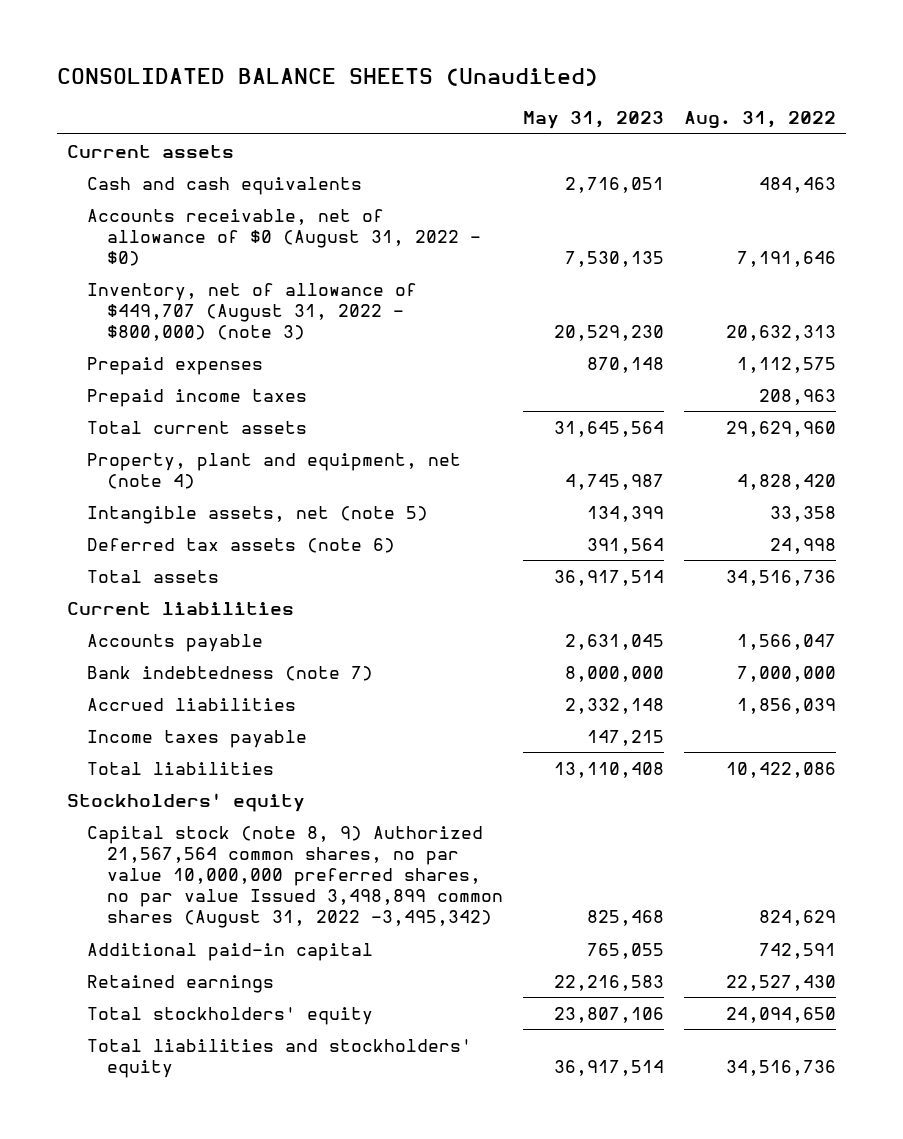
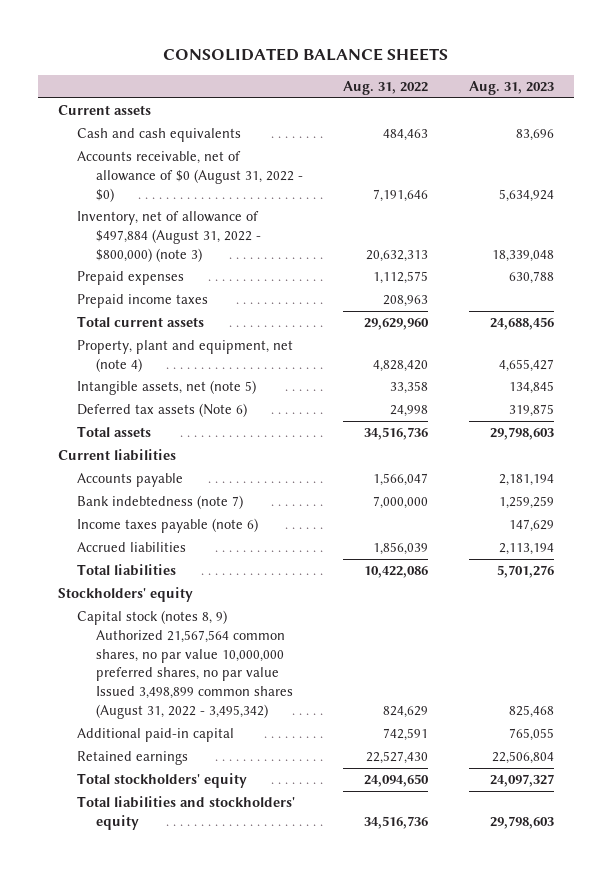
[56,68,598,87] CONSOLIDATED BALANCE SHEETS (Unaudited) -> [162,48,448,62] CONSOLIDATED BALANCE SHEETS
[522,111,664,130] May 31, 2023 -> none
none -> [468,81,554,96] Aug. 31, 2023
[86,282,417,342] Inventory, net of allowance of $449,707 (August 31, 2022 - $800,000) (note 3) -> [76,211,261,262] Inventory, net of allowance of $497,884 (August 31, 2022 - $800,000) (note 3)
[86,537,395,553] Deferred tax assets (note 6) -> [76,403,247,418] Deferred tax assets (Note 6)
none -> [76,518,258,534] Income taxes payable (note 6)
[86,729,307,748] Income taxes payable -> none
[86,825,503,929] Capital stock (note 8, 9) Authorized 21,567,564 common shares, no par value 10,000,000 preferred shares, no par value Issued 3,498,899 common shares (August 31, 2022 -3,495,342) -> [76,610,293,719] Capital stock (notes 8, 9) Authorized 21,567,564 common shares, no par value 10,000,000 preferred shares, no par value Issued 3,498,899 common shares (August 31, 2022 - 3,495,342)

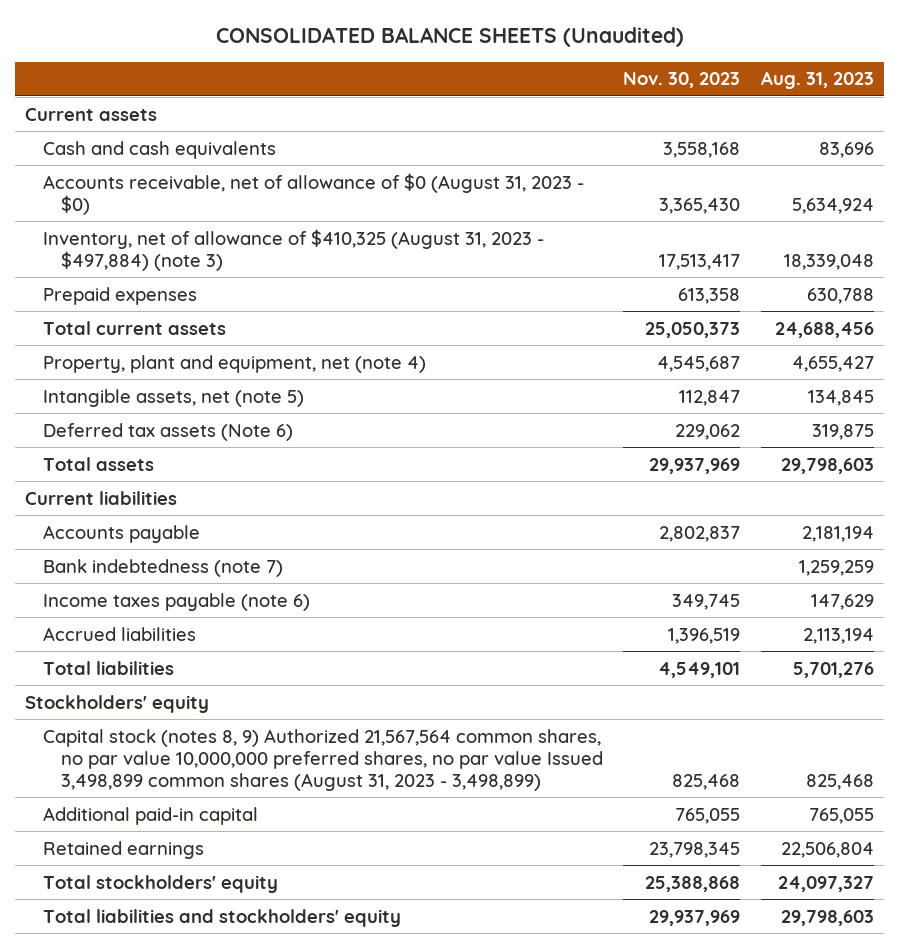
[162,48,448,62] CONSOLIDATED BALANCE SHEETS -> [215,27,684,48] CONSOLIDATED BALANCE SHEETS (Unaudited)
[343,81,429,96] Aug. 31, 2022 -> none
none -> [623,72,741,89] Nov. 30, 2023
[76,151,303,202] Accounts receivable, net of allowance of $0 (August 31, 2022 - $0) -> [42,172,584,215] Accounts receivable, net of allowance of $0 (August 31, 2023 - $0)
[76,211,261,262] Inventory, net of allowance of $497,884 (August 31, 2022 - $800,000) (note 3) -> [42,228,544,271] Inventory, net of allowance of $410,325 (August 31, 2023 - $497,884) (note 3)
[76,294,208,309] Prepaid income taxes -> none
[76,610,293,719] Capital stock (notes 8, 9) Authorized 21,567,564 common shares, no par value 10,000,000 preferred shares, no par value Issued 3,498,899 common shares (August 31, 2022 - 3,495,342) -> [42,728,603,791] Capital stock (notes 8, 9) Authorized 21,567,564 common shares, no par value 10,000,000 preferred shares, no par value Issued 3,498,899 common shares (August 31, 2023 - 3,498,899)

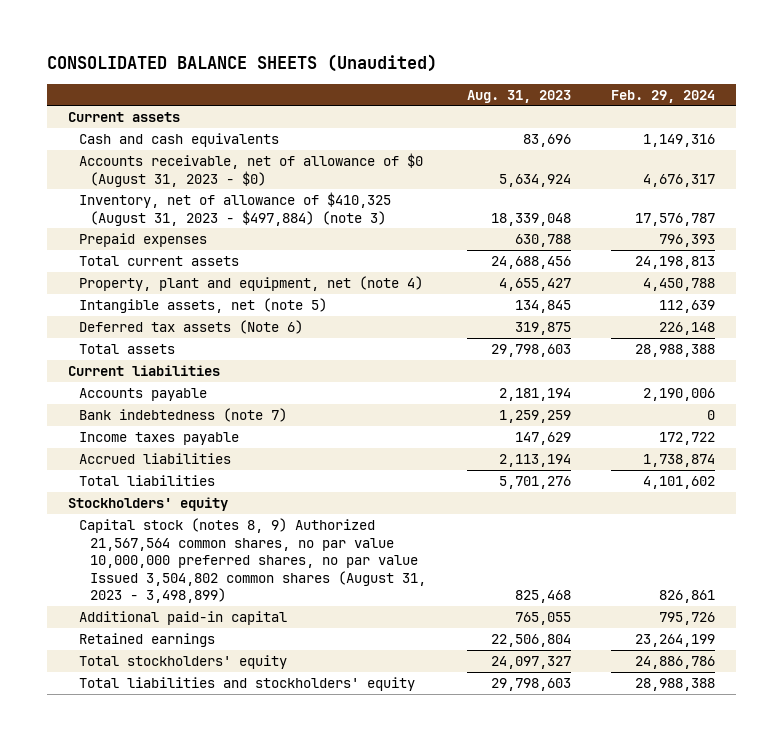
[623,72,741,89] Nov. 30, 2023 -> none
none -> [611,89,716,103] Feb. 29, 2024
[42,592,310,611] Income taxes payable (note 6) -> [78,431,239,445] Income taxes payable
[42,728,603,791] Capital stock (notes 8, 9) Authorized 21,567,564 common shares, no par value 10,000,000 preferred shares, no par value Issued 3,498,899 common shares (August 31, 2023 - 3,498,899) -> [78,517,427,604] Capital stock (notes 8, 9) Authorized 21,567,564 common shares, no par value 10,000,000 preferred shares, no par value Issued 3,504,802 common shares (August 31, 2023 - 3,498,899)

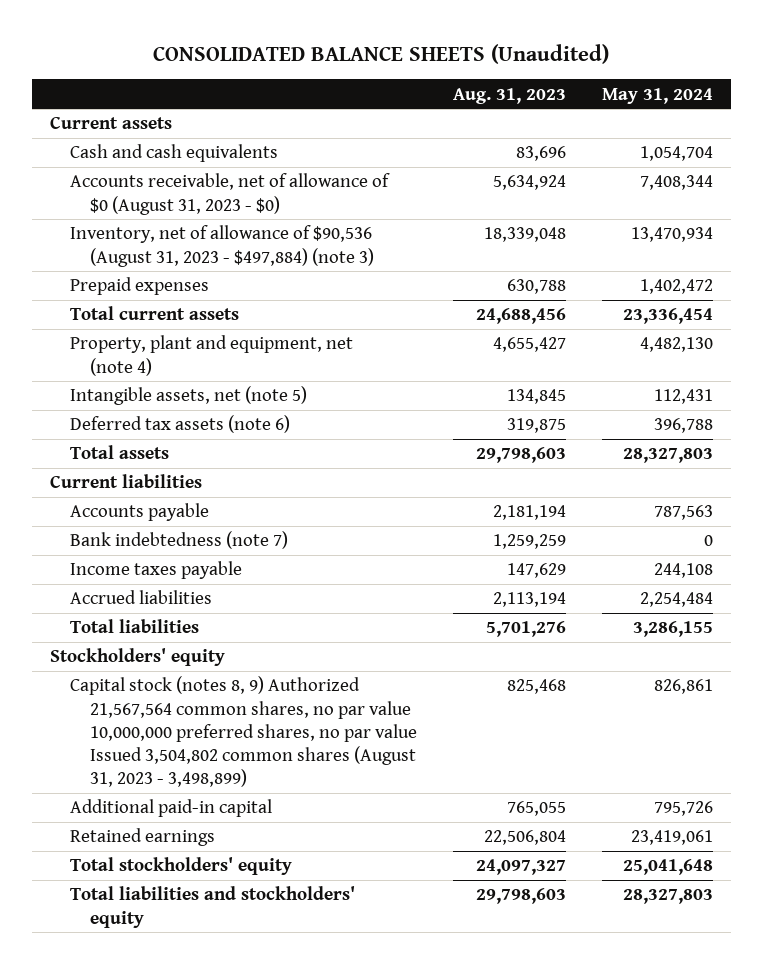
[611,89,716,103] Feb. 29, 2024 -> none
none -> [601,87,713,104] May 31, 2024
[78,191,391,226] Inventory, net of allowance of $410,325 (August 31, 2023 - $497,884) (note 3) -> [70,225,375,267] Inventory, net of allowance of $90,536 (August 31, 2023 - $497,884) (note 3)
[78,319,303,334] Deferred tax assets (Note 6) -> [70,415,291,434] Deferred tax assets (note 6)

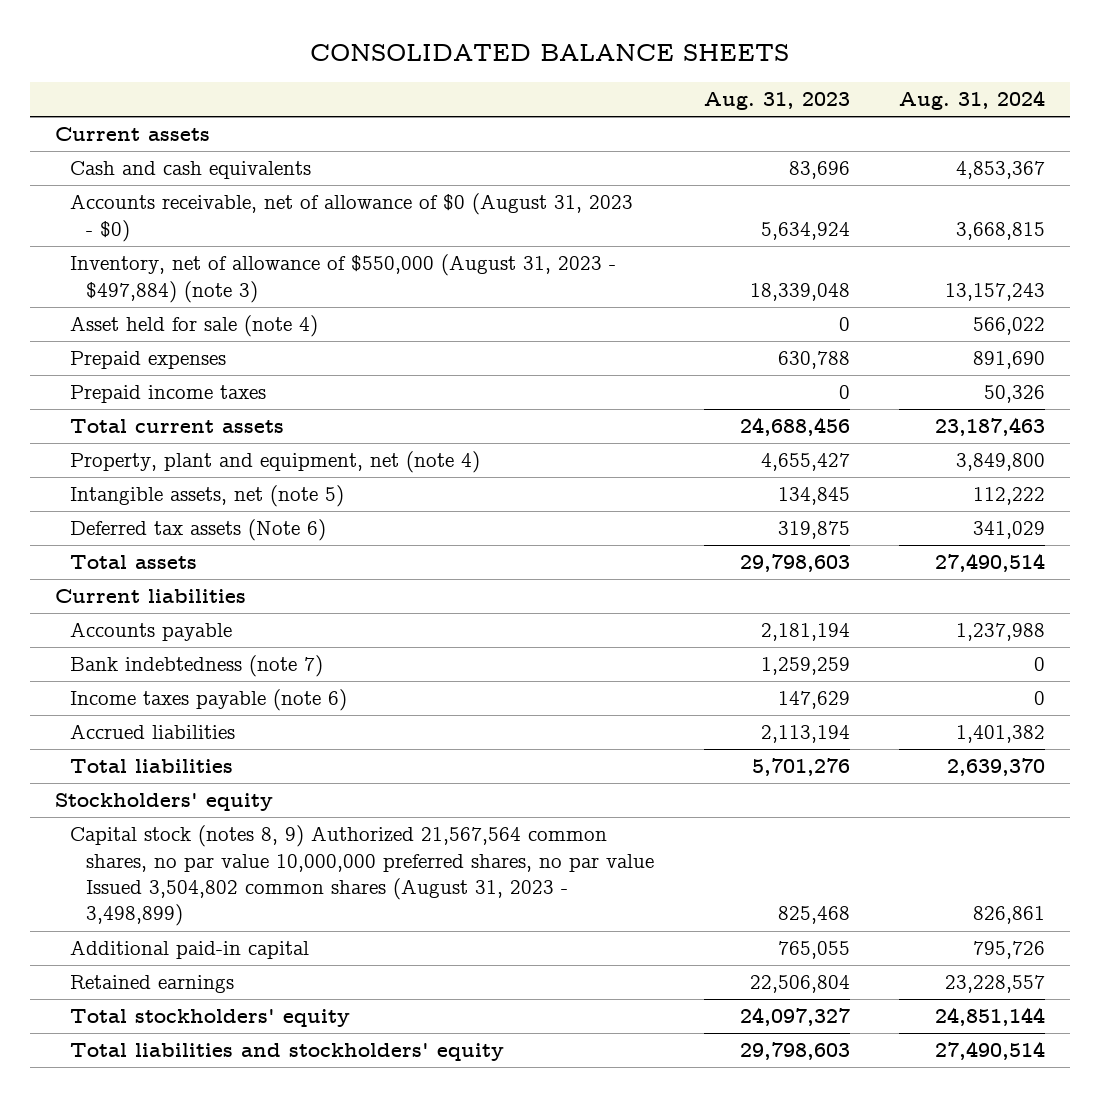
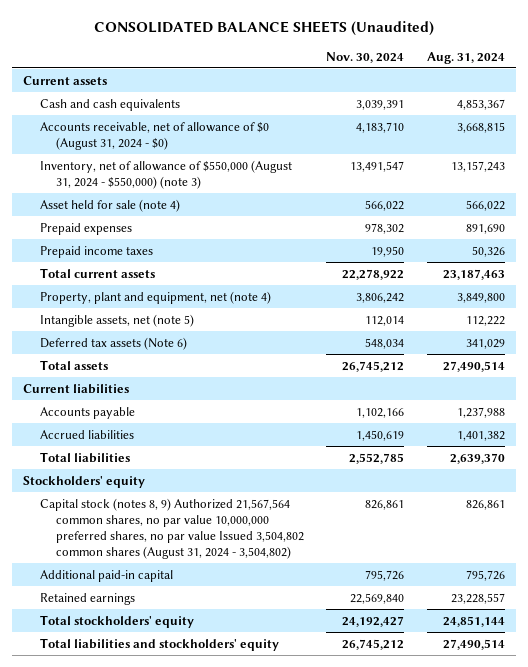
[309,44,789,62] CONSOLIDATED BALANCE SHEETS -> [94,21,435,37] CONSOLIDATED BALANCE SHEETS (Unaudited)
[703,91,850,110] Aug. 31, 2023 -> none
none -> [326,51,405,63] Nov. 30, 2024
[70,193,634,242] Accounts receivable, net of allowance of $0 (August 31, 2023 - $0) -> [39,121,269,150] Accounts receivable, net of allowance of $0 (August 31, 2024 - $0)
[70,254,617,303] Inventory, net of allowance of $550,000 (August 31, 2023 - $497,884) (note 3) -> [39,159,292,189] Inventory, net of allowance of $550,000 (August 31, 2024 - $550,000) (note 3)
[70,655,324,678] Bank indebtedness (note 7) -> none
[70,689,348,712] Income taxes payable (note 6) -> none
[70,825,655,927] Capital stock (notes 8, 9) Authorized 21,567,564 common shares, no par value 10,000,000 preferred shares, no par value Issued 3,504,802 common shares (August 31, 2023 - 3,498,899) -> [39,497,304,560] Capital stock (notes 8, 9) Authorized 21,567,564 common shares, no par value 10,000,000 preferred shares, no par value Issued 3,504,802 common shares (August 31, 2024 - 3,504,802)

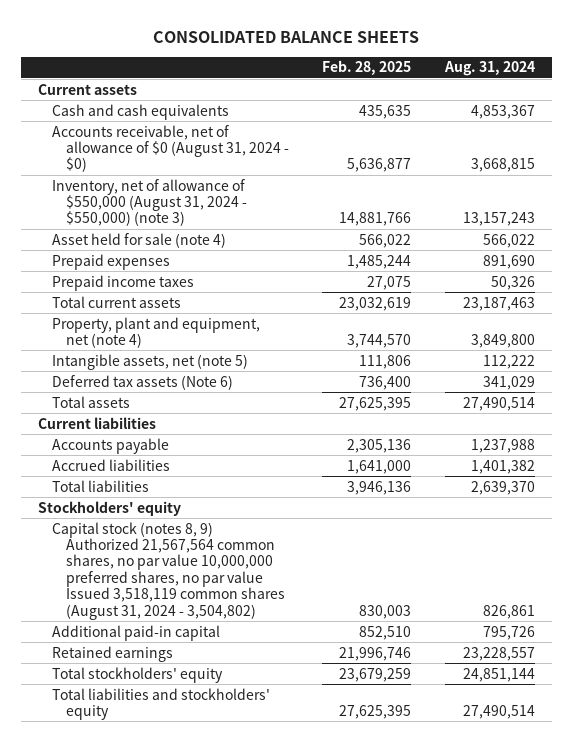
[94,21,435,37] CONSOLIDATED BALANCE SHEETS (Unaudited) -> [153,30,420,43] CONSOLIDATED BALANCE SHEETS
[326,51,405,63] Nov. 30, 2024 -> none
none -> [322,60,412,76] Feb. 28, 2025
[39,497,304,560] Capital stock (notes 8, 9) Authorized 21,567,564 common shares, no par value 10,000,000 preferred shares, no par value Issued 3,504,802 common shares (August 31, 2024 - 3,504,802) -> [51,521,285,620] Capital stock (notes 8, 9) Authorized 21,567,564 common shares, no par value 10,000,000 preferred shares, no par value Issued 3,518,119 common shares (August 31, 2024 - 3,504,802)

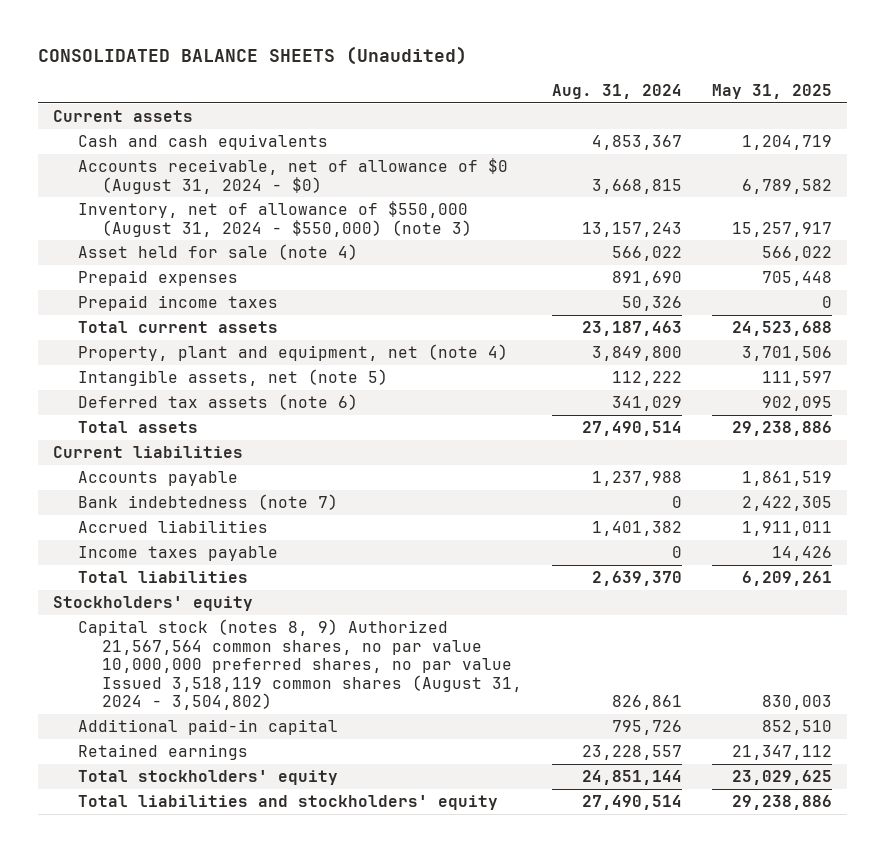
[153,30,420,43] CONSOLIDATED BALANCE SHEETS -> [37,46,467,66] CONSOLIDATED BALANCE SHEETS (Unaudited)
[322,60,412,76] Feb. 28, 2025 -> none
none -> [712,84,833,100] May 31, 2025
[51,374,233,390] Deferred tax assets (Note 6) -> [77,394,358,411] Deferred tax assets (note 6)
none -> [77,494,338,511] Bank indebtedness (note 7)
none -> [77,546,278,562] Income taxes payable

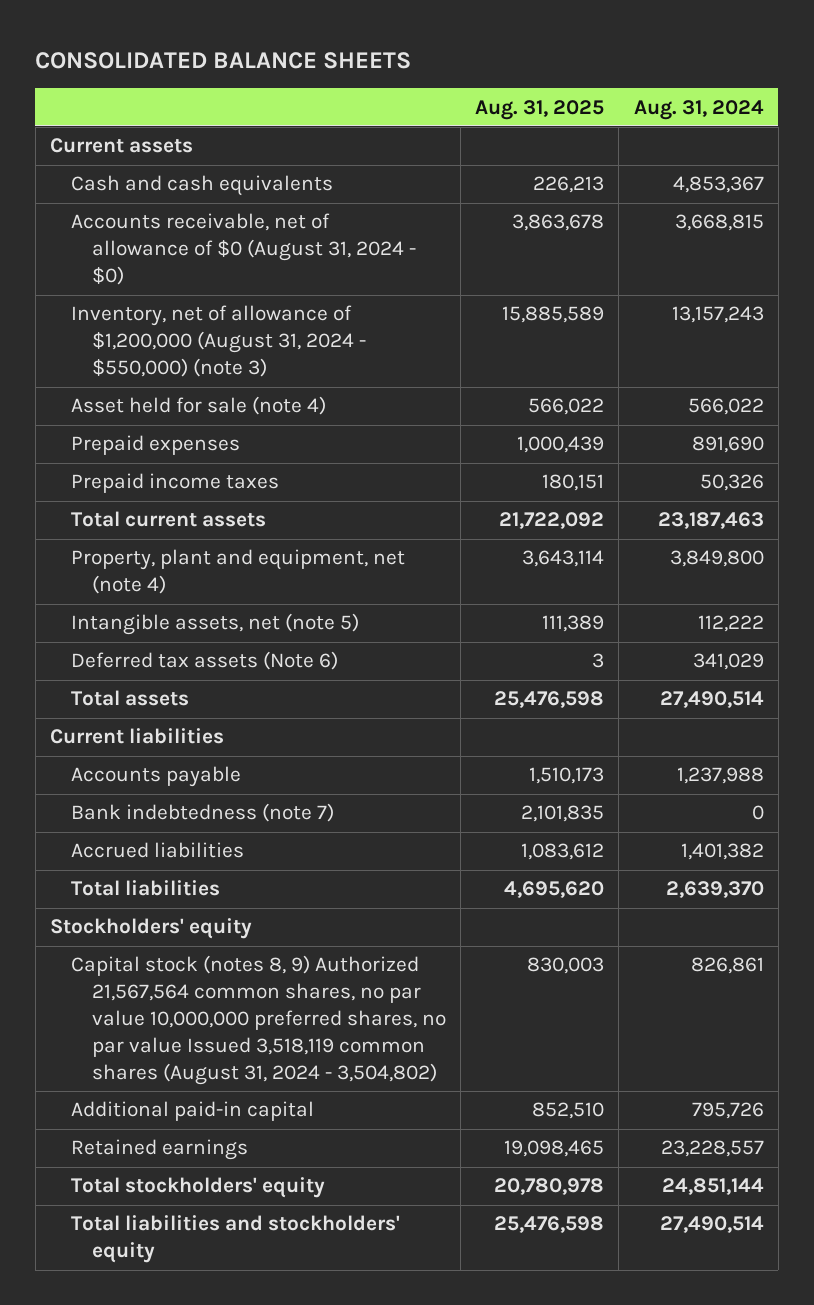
[37,46,467,66] CONSOLIDATED BALANCE SHEETS (Unaudited) -> [35,51,412,69] CONSOLIDATED BALANCE SHEETS
[712,84,833,100] May 31, 2025 -> none
none -> [475,99,605,120] Aug. 31, 2025
[77,201,473,237] Inventory, net of allowance of $550,000 (August 31, 2024 - $550,000) (note 3) -> [70,305,366,378] Inventory, net of allowance of $1,200,000 (August 31, 2024 - $550,000) (note 3)
[77,394,358,411] Deferred tax assets (note 6) -> [70,651,338,671] Deferred tax assets (Note 6)
[77,546,278,562] Income taxes payable -> none

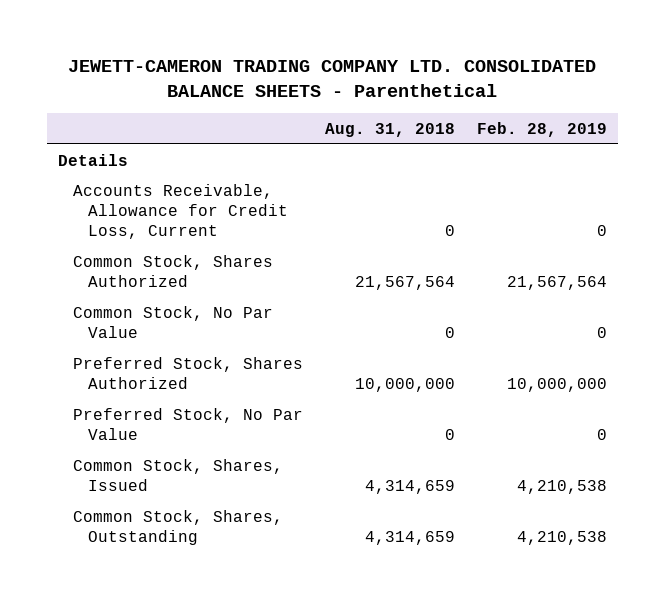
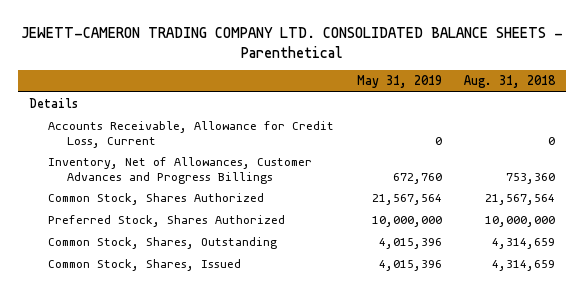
[476,121,607,137] Feb. 28, 2019 -> none
none -> [356,75,442,89] May 31, 2019
none -> [48,157,313,184] Inventory, Net of Allowances, Customer Advances and Progress Billings
[72,305,273,338] Common Stock, No Par Value -> none
[72,407,303,440] Preferred Stock, No Par Value -> none
[72,458,283,491] Common Stock, Shares, Issued -> [48,259,242,272] Common Stock, Shares, Issued

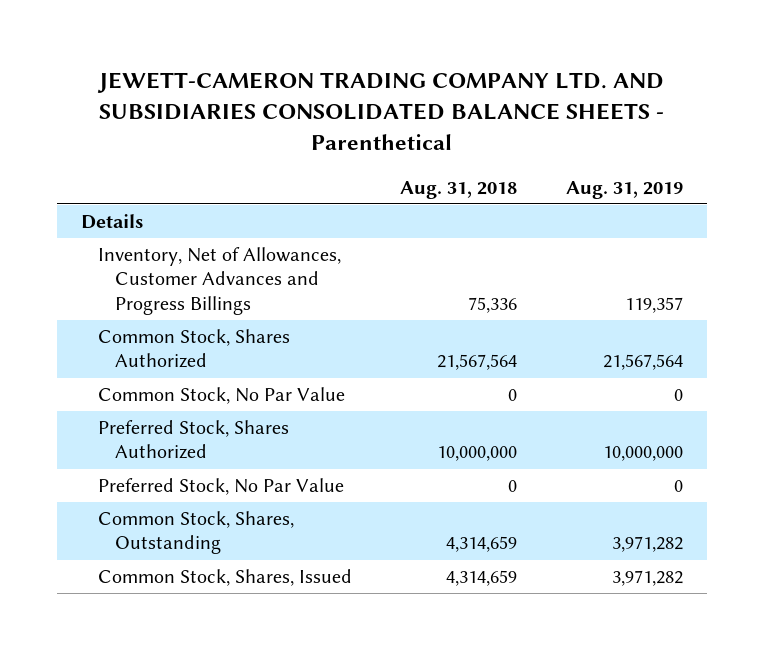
[21,26,564,58] JEWETT-CAMERON TRADING COMPANY LTD. CONSOLIDATED BALANCE SHEETS - Parenthetical -> [96,71,664,151] JEWETT-CAMERON TRADING COMPANY LTD. AND SUBSIDIARIES CONSOLIDATED BALANCE SHEETS - Parenthetical
[356,75,442,89] May 31, 2019 -> none
none -> [565,180,683,199] Aug. 31, 2019
[48,121,335,148] Accounts Receivable, Allowance for Credit Loss, Current -> none
[505,172,555,184] 753,360 -> [468,296,518,313] 75,336
none -> [97,387,345,405] Common Stock, No Par Value
none -> [97,478,344,496] Preferred Stock, No Par Value

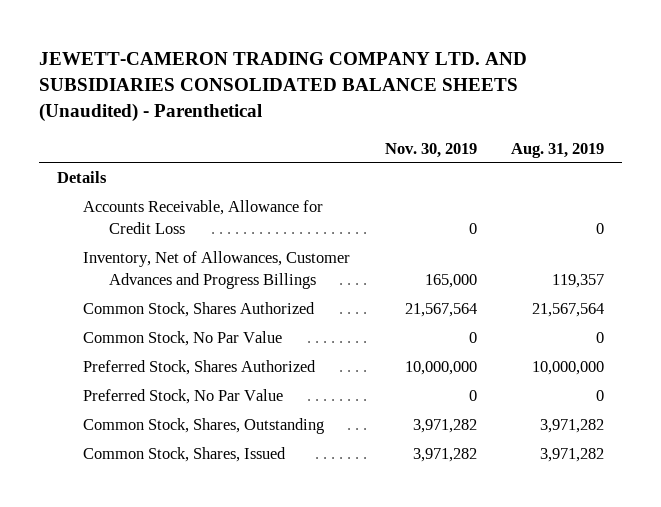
[96,71,664,151] JEWETT-CAMERON TRADING COMPANY LTD. AND SUBSIDIARIES CONSOLIDATED BALANCE SHEETS - Parenthetical -> [39,52,528,122] JEWETT-CAMERON TRADING COMPANY LTD. AND SUBSIDIARIES CONSOLIDATED BALANCE SHEETS (Unaudited) - Parenthetical
[400,180,518,199] Aug. 31, 2018 -> none
none -> [384,142,477,158] Nov. 30, 2019
none -> [82,199,323,234] Accounts Receivable, Allowance for Credit Loss

